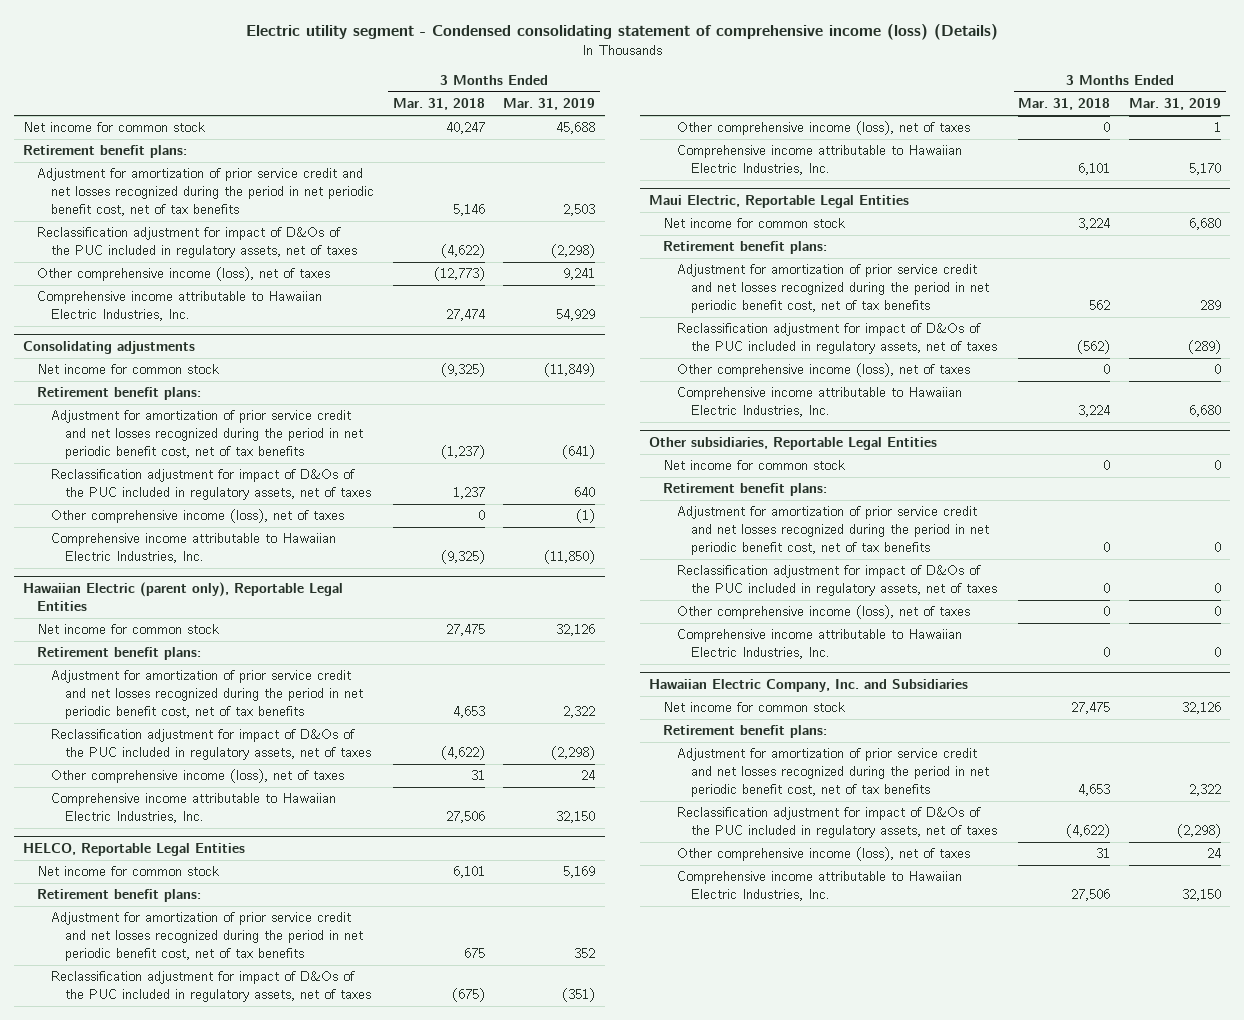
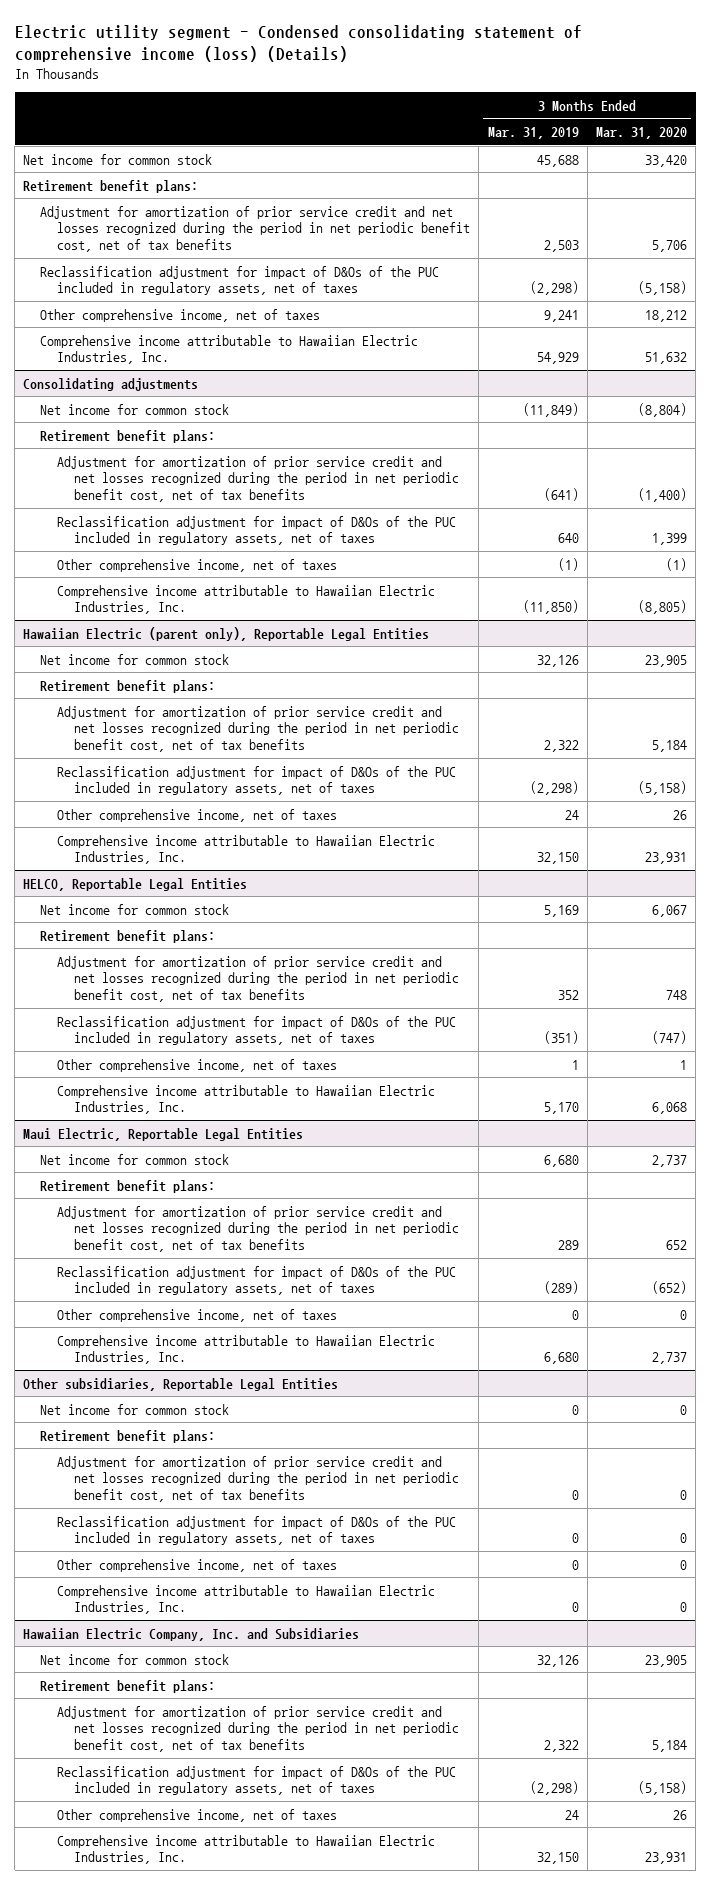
[392,98,485,111] Mar. 31, 2018 -> none
none -> [595,126,687,139] Mar. 31, 2020
[37,267,331,282] Other comprehensive income (loss), net of taxes -> [40,308,321,322] Other comprehensive income, net of taxes
[50,509,344,524] Other comprehensive income (loss), net of taxes -> [57,558,338,572] Other comprehensive income, net of taxes
[50,769,344,784] Other comprehensive income (loss), net of taxes -> [57,808,338,822] Other comprehensive income, net of taxes
[676,121,970,136] Other comprehensive income (loss), net of taxes -> [57,1058,338,1072] Other comprehensive income, net of taxes
[676,363,970,378] Other comprehensive income (loss), net of taxes -> [57,1308,338,1322] Other comprehensive income, net of taxes
[676,605,970,620] Other comprehensive income (loss), net of taxes -> [57,1558,338,1572] Other comprehensive income, net of taxes
[676,847,970,862] Other comprehensive income (loss), net of taxes -> [57,1808,338,1822] Other comprehensive income, net of taxes

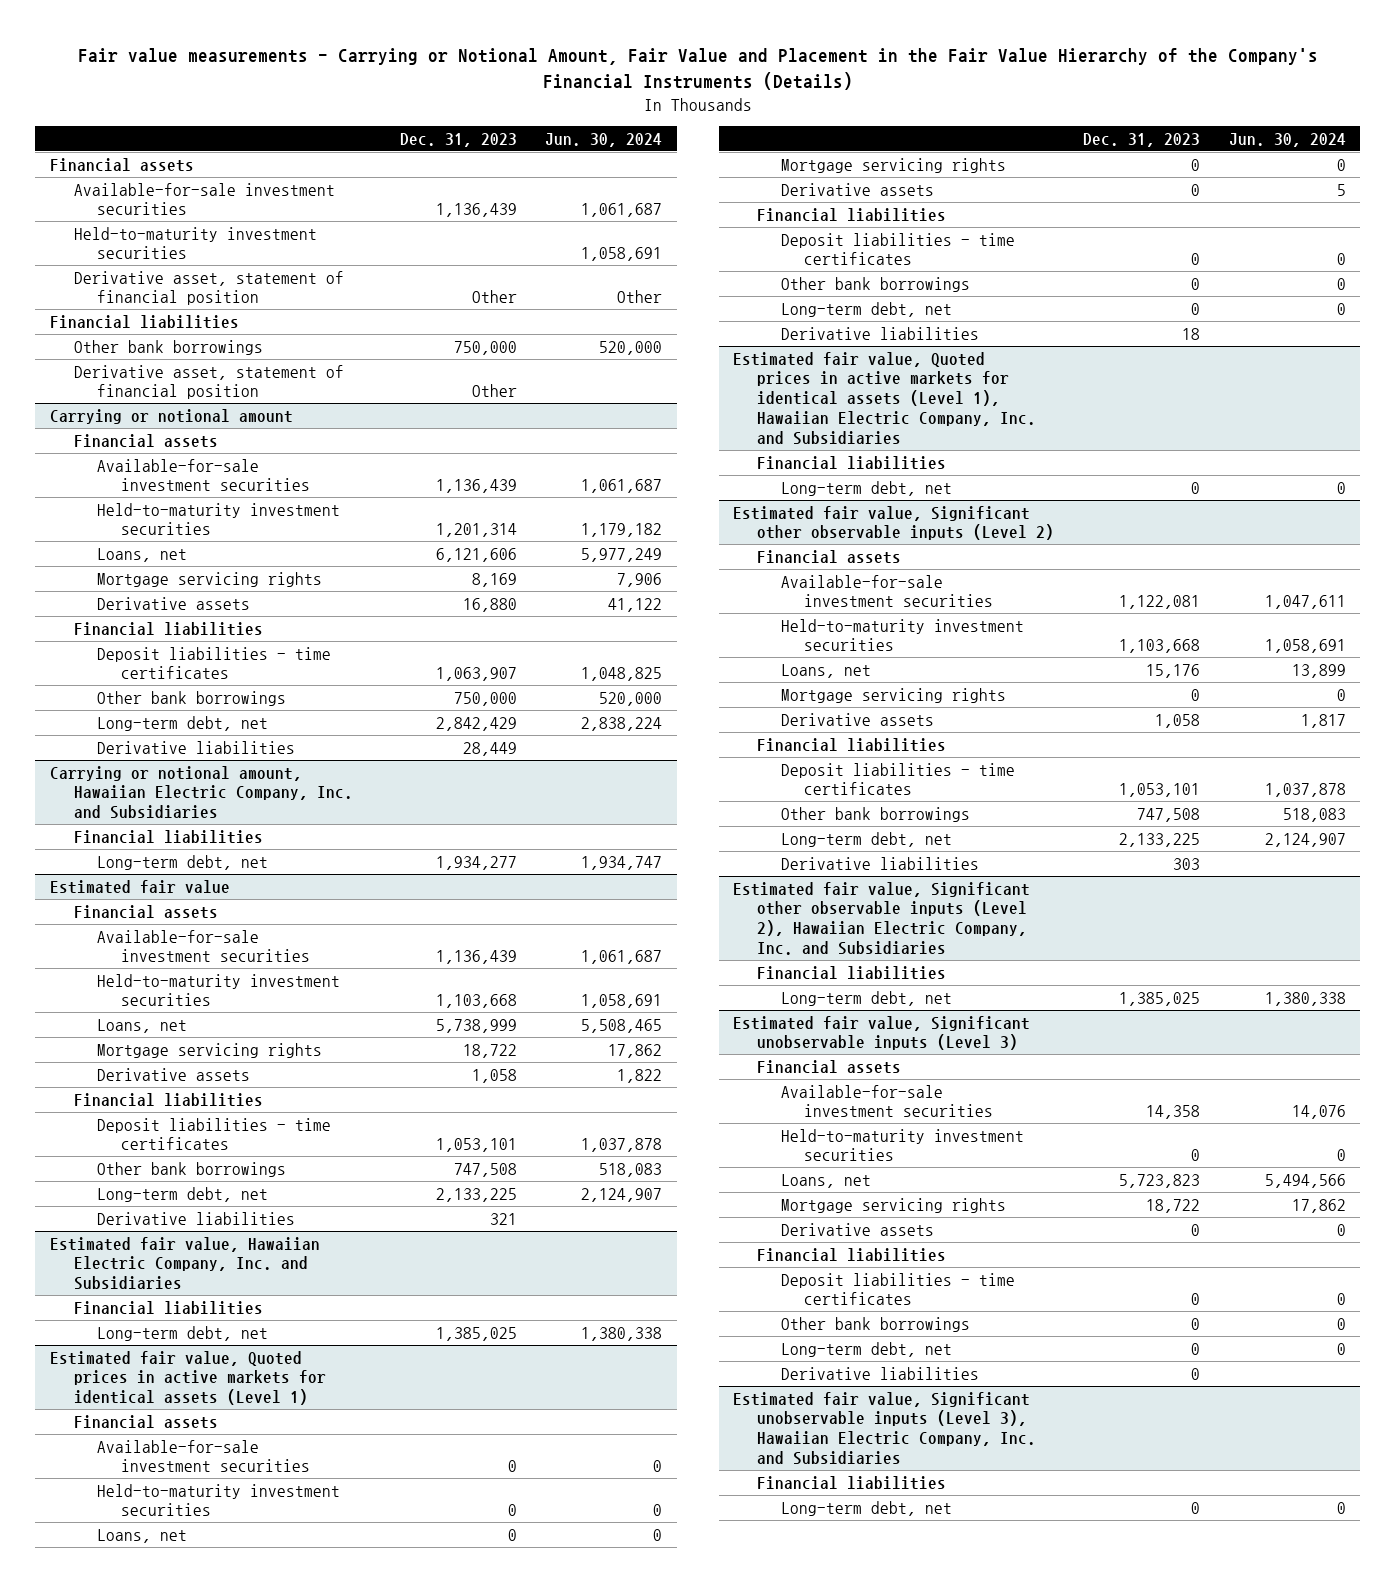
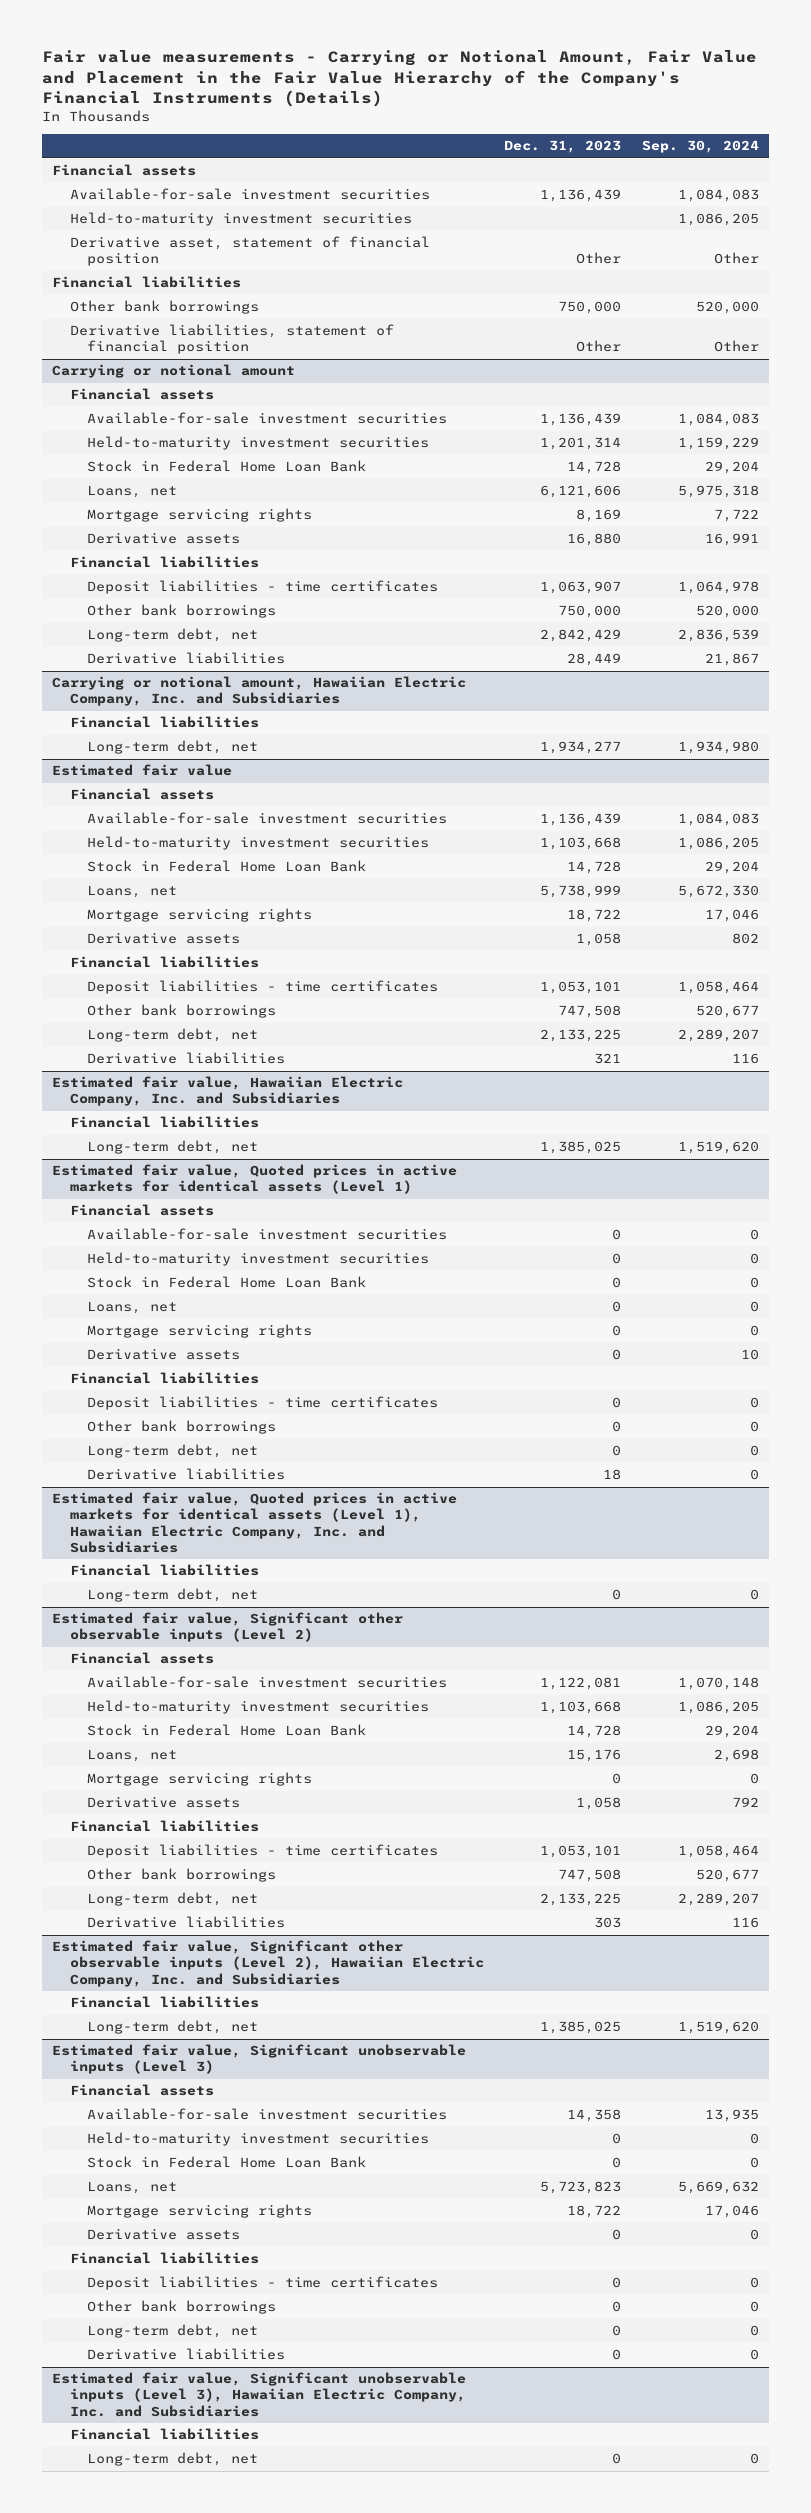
[545,133,663,148] Jun. 30, 2024 -> none
none -> [641,140,759,154] Sep. 30, 2024
[73,364,344,400] Derivative asset, statement of financial position -> [69,324,394,355] Derivative liabilities, statement of financial position
none -> [87,460,367,473] Stock in Federal Home Loan Bank
none -> [87,860,367,873] Stock in Federal Home Loan Bank
none -> [87,1276,367,1289] Stock in Federal Home Loan Bank
none -> [87,1724,367,1737] Stock in Federal Home Loan Bank
none -> [87,2156,367,2169] Stock in Federal Home Loan Bank

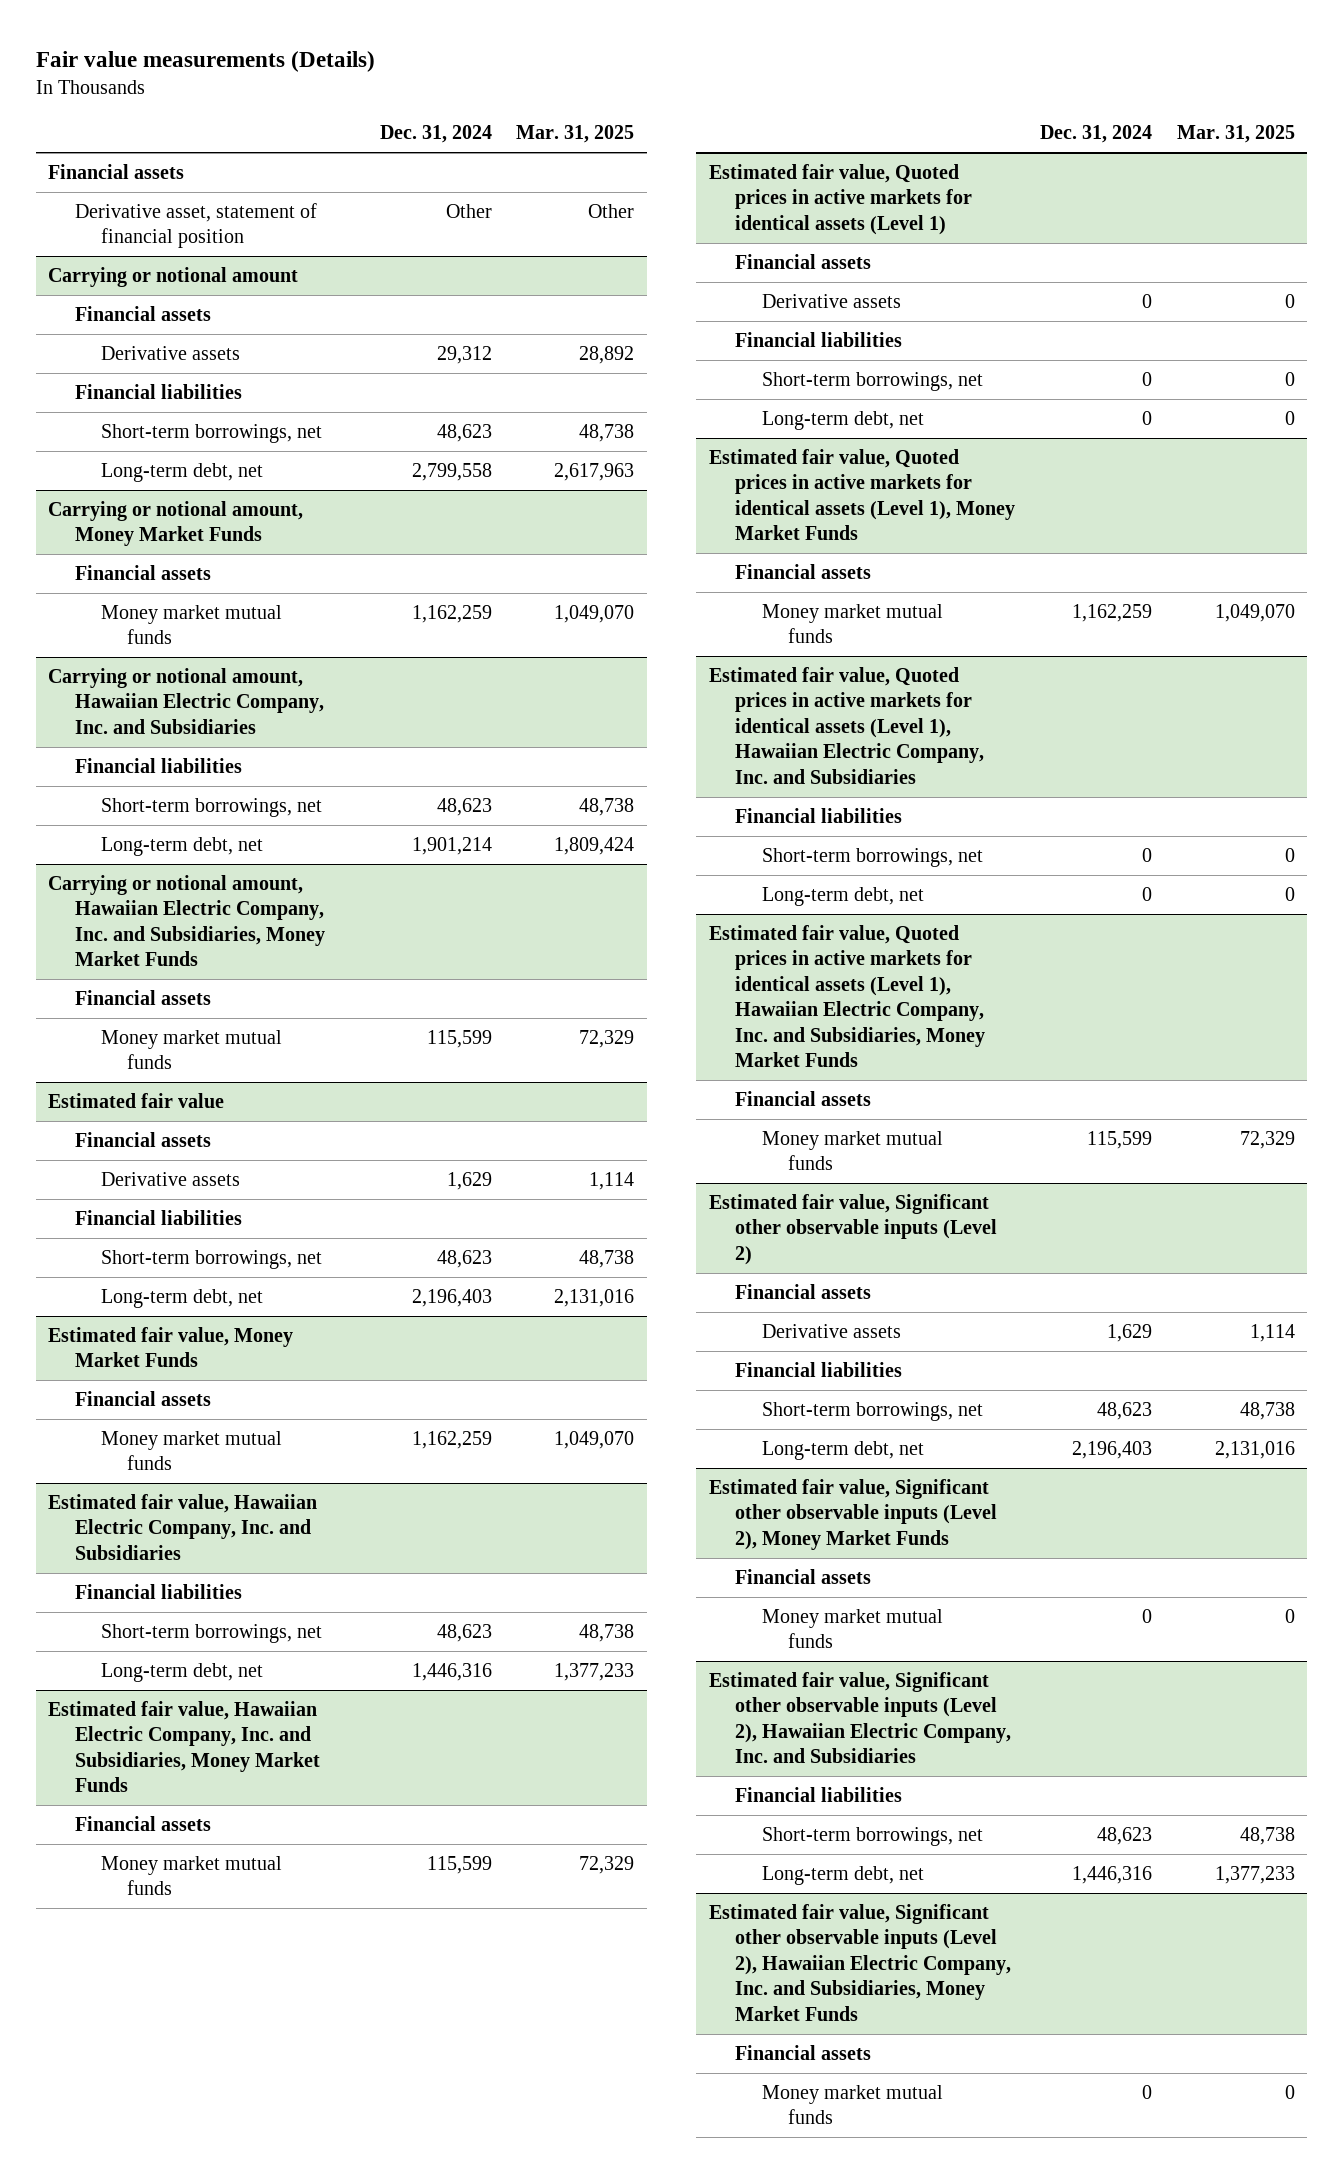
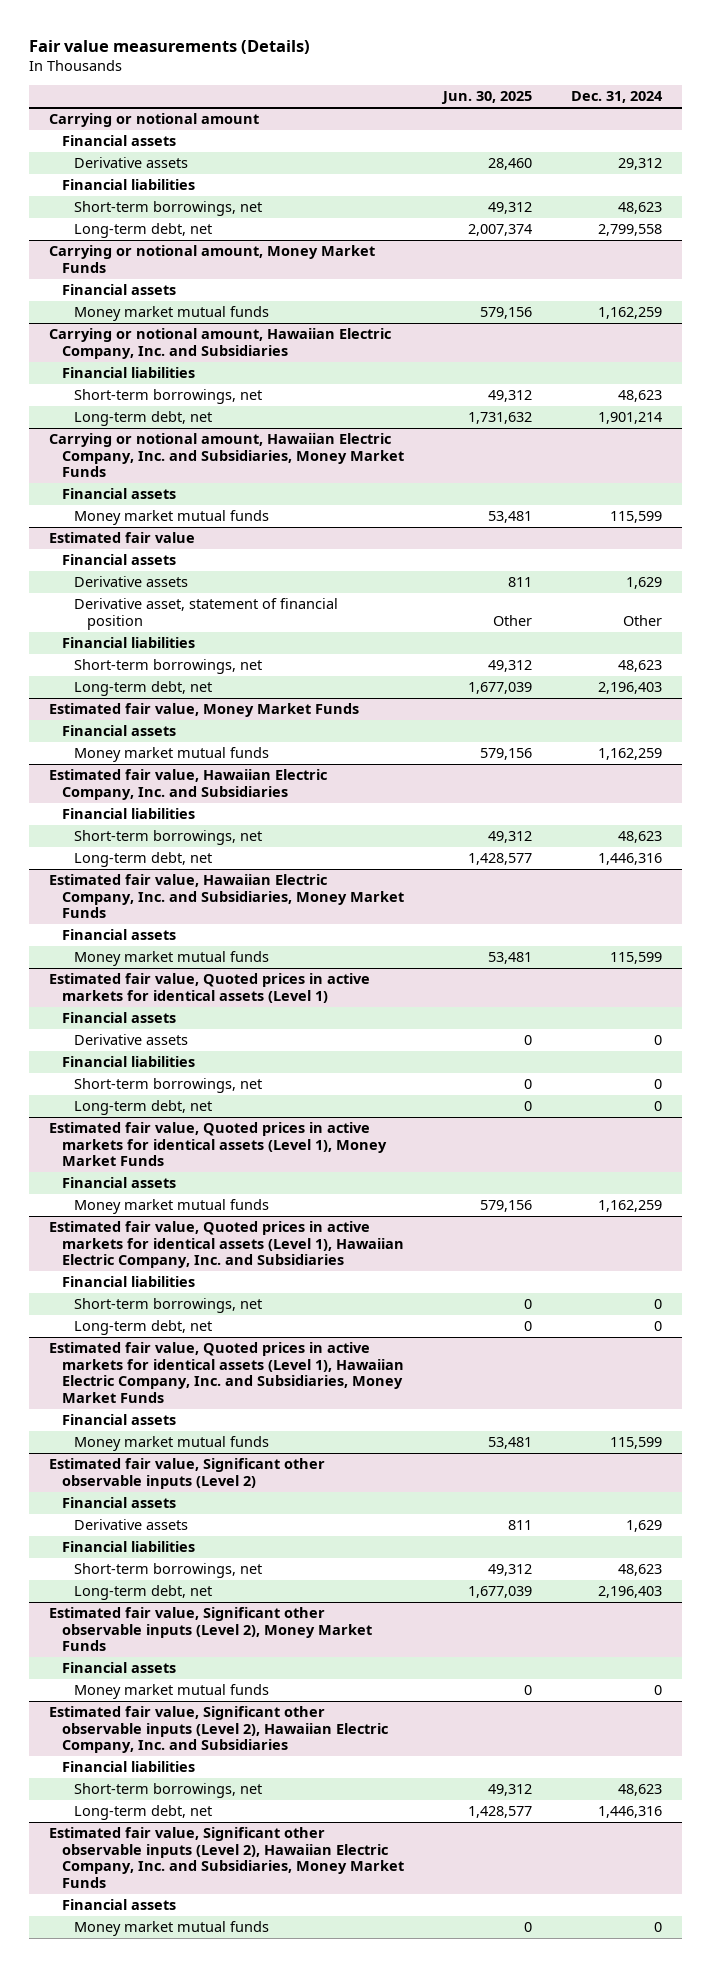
[516,125,635,144] Mar. 31, 2025 -> none
none -> [440,91,532,105] Jun. 30, 2025
[48,163,185,179] Financial assets -> none
[74,202,317,249] Derivative asset, statement of financial position -> none
none -> [74,598,339,630] Derivative asset, statement of financial position

